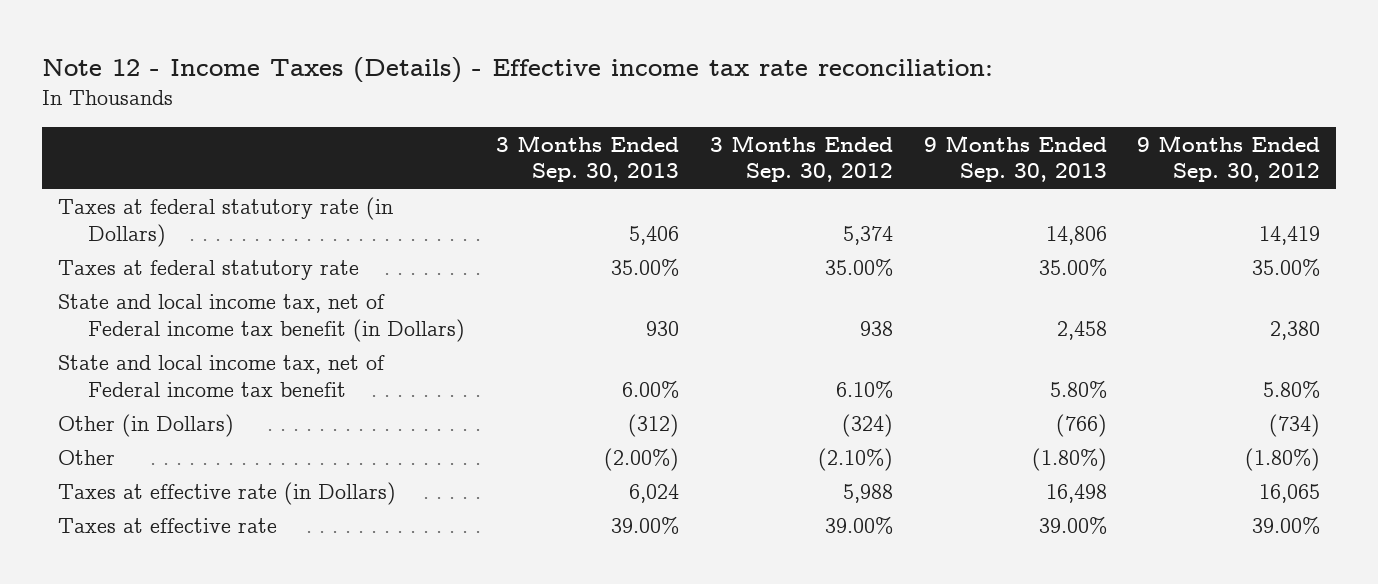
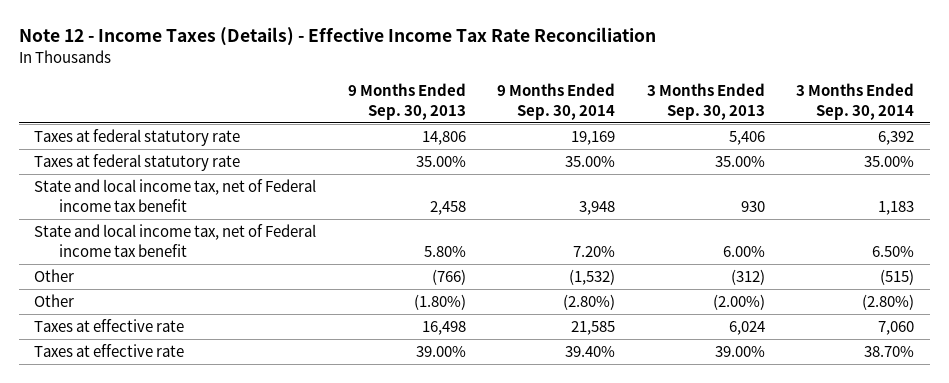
[42,56,994,83] Note 12 - Income Taxes (Details) - Effective income tax rate reconciliation: -> [18,27,656,47] Note 12 - Income Taxes (Details) - Effective Income Tax Rate Reconciliation
[709,134,893,183] 3 Months Ended Sep. 30, 2012 -> none
[1137,134,1321,183] 9 Months Ended Sep. 30, 2012 -> none
none -> [497,82,616,120] 9 Months Ended Sep. 30, 2014
none -> [796,82,915,120] 3 Months Ended Sep. 30, 2014
[57,196,393,247] Taxes at federal statutory rate (in Dollars) -> [34,129,241,147] Taxes at federal statutory rate
[57,293,466,342] State and local income tax, net of Federal income tax benefit (in Dollars) -> [34,179,317,212] State and local income tax, net of Federal income tax benefit
[57,413,234,437] Other (in Dollars) -> [34,269,75,283] Other
[57,481,396,505] Taxes at effective rate (in Dollars) -> [34,319,185,333] Taxes at effective rate

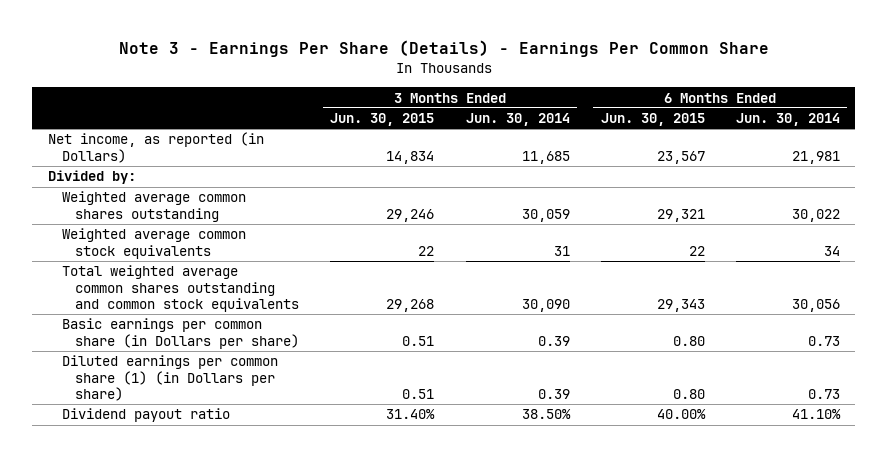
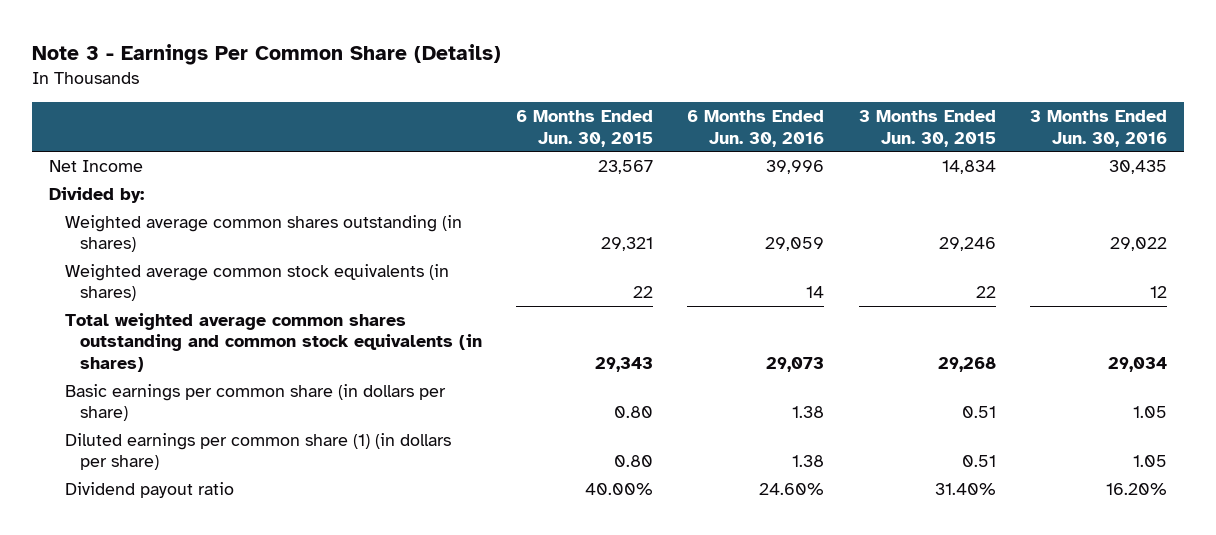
[118,40,769,58] Note 3 - Earnings Per Share (Details) - Earnings Per Common Share -> [31,43,501,65] Note 3 - Earnings Per Common Share (Details)
[465,113,570,127] Jun. 30, 2014 -> none
[735,113,840,127] Jun. 30, 2014 -> none
none -> [687,110,825,147] 6 Months Ended Jun. 30, 2016
none -> [1029,110,1167,147] 3 Months Ended Jun. 30, 2016
[47,132,264,163] Net income, as reported (in Dollars) -> [49,159,144,172] Net Income
[61,191,246,222] Weighted average common shares outstanding -> [64,214,462,253] Weighted average common shares outstanding (in shares)
[61,228,246,259] Weighted average common stock equivalents -> [64,263,449,302] Weighted average common stock equivalents (in shares)
[61,265,300,312] Total weighted average common shares outstanding and common stock equivalents -> [64,312,483,373] Total weighted average common shares outstanding and common stock equivalents (in shares)
[61,318,300,349] Basic earnings per common share (in Dollars per share) -> [64,383,446,422] Basic earnings per common share (in dollars per share)
[61,355,278,401] Diluted earnings per common share (1) (in Dollars per share) -> [64,432,451,471] Diluted earnings per common share (1) (in dollars per share)

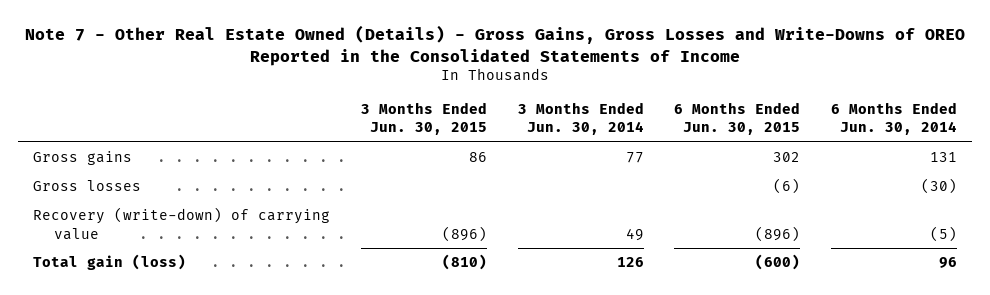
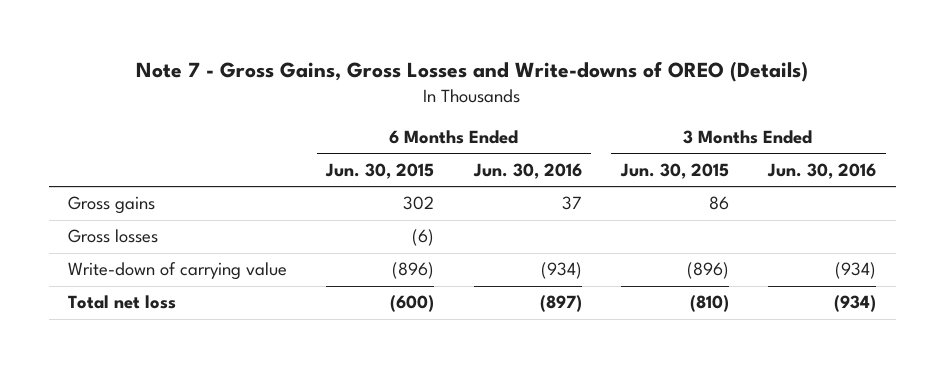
[25,24,966,66] Note 7 - Other Real Estate Owned (Details) - Gross Gains, Gross Losses and Write-Downs of OREO Reported in the Consolidated Statements of Income -> [136,61,809,83] Note 7 - Gross Gains, Gross Losses and Write-downs of OREO (Details)
[517,101,644,136] 3 Months Ended Jun. 30, 2014 -> none
[830,101,957,136] 6 Months Ended Jun. 30, 2014 -> none
none -> [472,162,582,179] Jun. 30, 2016
none -> [767,162,877,179] Jun. 30, 2016
[33,207,331,240] Recovery (write-down) of carrying value -> [68,262,288,281] Write-down of carrying value
[33,254,187,271] Total gain (loss) -> [68,295,177,310] Total net loss

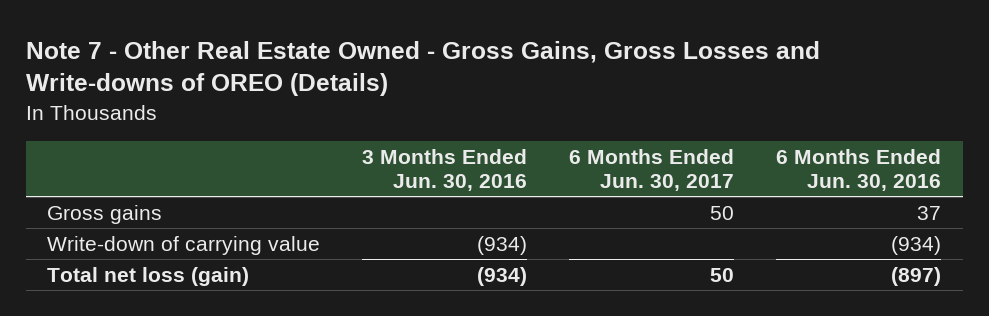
[136,61,809,83] Note 7 - Gross Gains, Gross Losses and Write-downs of OREO (Details) -> [25,40,820,97] Note 7 - Other Real Estate Owned - Gross Gains, Gross Losses and Write-downs of OREO (Details)
[325,162,435,179] Jun. 30, 2015 -> none
[619,162,729,179] Jun. 30, 2015 -> none
none -> [569,148,735,192] 6 Months Ended Jun. 30, 2017
[68,229,159,244] Gross losses -> none
[68,295,177,310] Total net loss -> [47,266,250,286] Total net loss (gain)

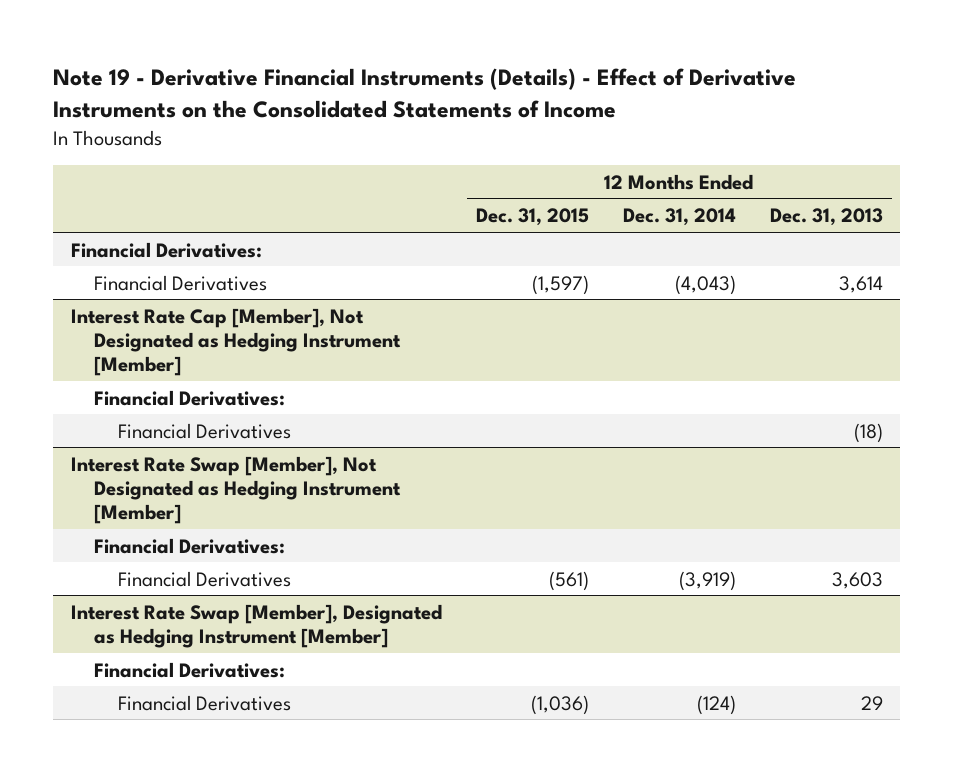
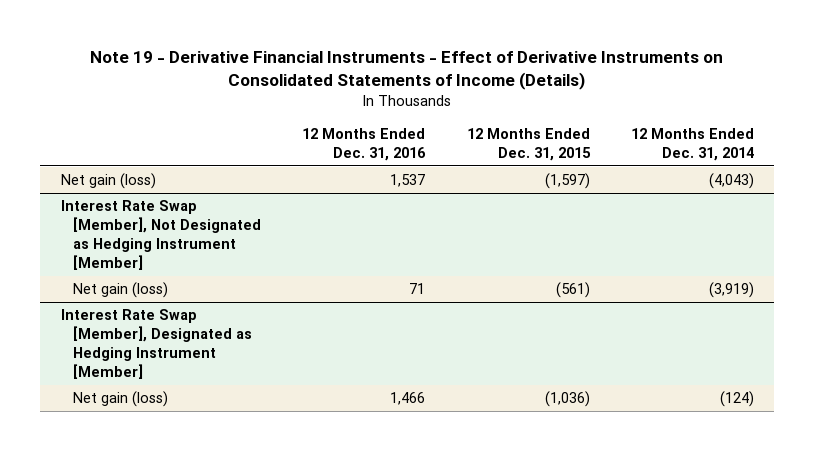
[53,68,797,119] Note 19 - Derivative Financial Instruments (Details) - Effect of Derivative Instruments on the Consolidated Statements of Income -> [90,51,724,90] Note 19 - Derivative Financial Instruments - Effect of Derivative Instruments on Consolidated Statements of Income (Details)
[770,208,884,227] Dec. 31, 2013 -> none
none -> [302,127,427,161] 12 Months Ended Dec. 31, 2016
[70,241,262,258] Financial Derivatives: -> none
[70,307,402,377] Interest Rate Cap [Member], Not Designated as Hedging Instrument [Member] -> none
[94,389,286,406] Financial Derivatives: -> none
[117,422,291,439] Financial Derivatives -> none
[94,274,268,291] Financial Derivatives -> [60,173,156,190] Net gain (loss)
[94,537,286,554] Financial Derivatives: -> none
[117,570,291,587] Financial Derivatives -> [73,282,169,299] Net gain (loss)
[94,661,286,678] Financial Derivatives: -> none
[117,694,291,711] Financial Derivatives -> [73,391,169,408] Net gain (loss)

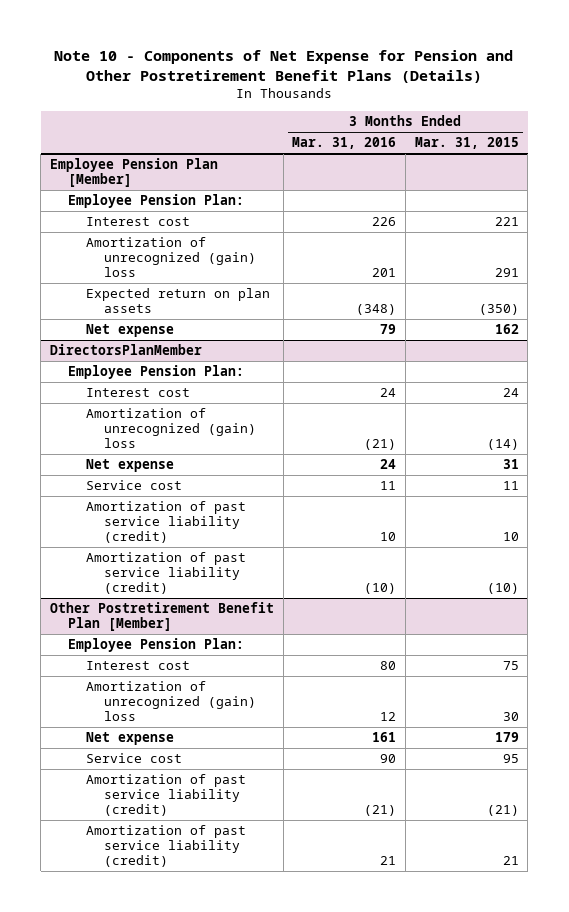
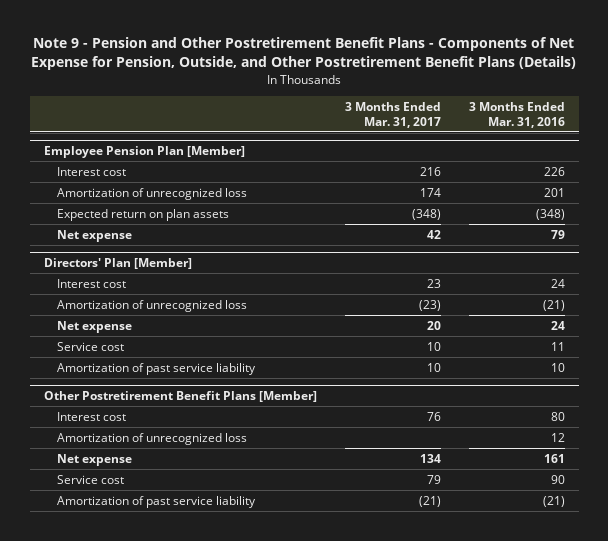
[54,49,514,83] Note 10 - Components of Net Expense for Pension and Other Postretirement Benefit Plans (Details) -> [31,37,577,71] Note 9 - Pension and Other Postretirement Benefit Plans - Components of Net Expense for Pension, Outside, and Other Postretirement Benefit Plans (Details)
[414,137,519,150] Mar. 31, 2015 -> none
none -> [344,101,441,128] 3 Months Ended Mar. 31, 2017
[67,194,244,209] Employee Pension Plan: -> none
[85,237,256,277] Amortization of unrecognized (gain) loss -> [57,187,248,200] Amortization of unrecognized loss
[50,344,203,356] DirectorsPlanMember -> none
[67,365,244,380] Employee Pension Plan: -> none
none -> [43,258,192,270] Directors' Plan [Member]
[85,408,256,448] Amortization of unrecognized (gain) loss -> [57,299,248,312] Amortization of unrecognized loss
[85,552,246,594] Amortization of past service liability (credit) -> none
[67,638,244,653] Employee Pension Plan: -> none
[85,501,246,543] Amortization of past service liability (credit) -> [57,362,257,375] Amortization of past service liability
[50,602,275,632] Other Postretirement Benefit Plan [Member] -> [43,391,317,403] Other Postretirement Benefit Plans [Member]
[85,681,256,721] Amortization of unrecognized (gain) loss -> [57,432,248,445] Amortization of unrecognized loss
[85,825,246,867] Amortization of past service liability (credit) -> none
[85,774,246,816] Amortization of past service liability (credit) -> [57,495,257,508] Amortization of past service liability

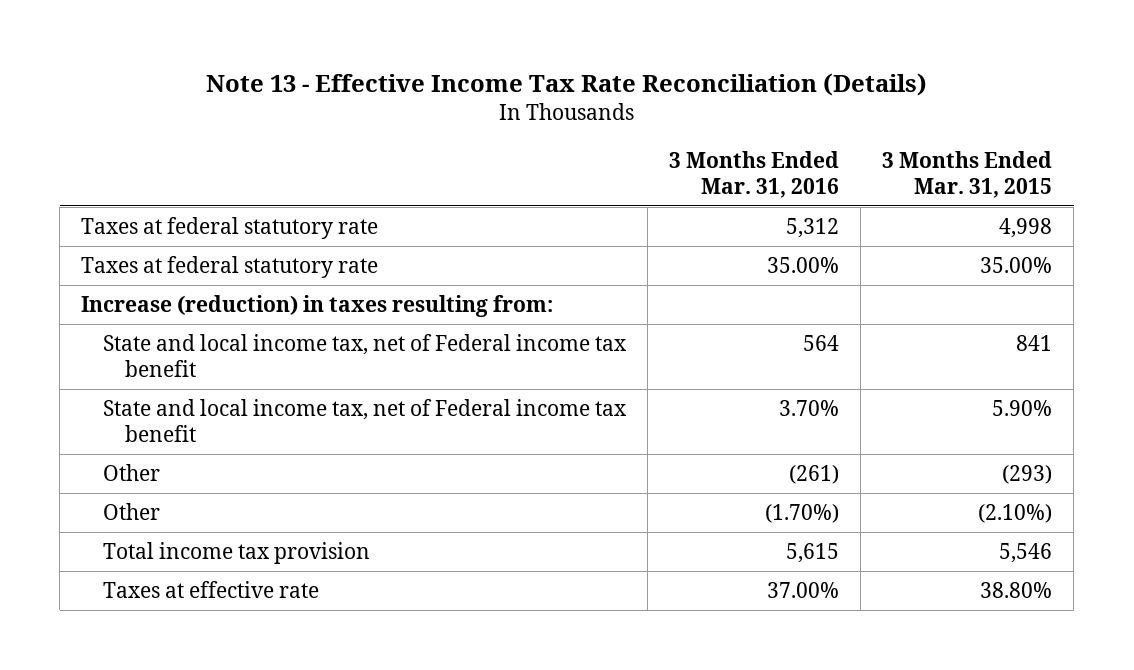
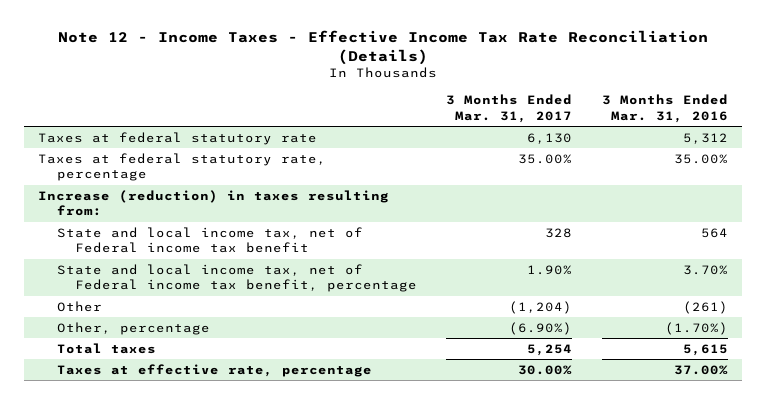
[205,73,927,97] Note 13 - Effective Income Tax Rate Reconciliation (Details) -> [57,30,708,66] Note 12 - Income Taxes - Effective Income Tax Rate Reconciliation (Details)
[882,150,1053,198] 3 Months Ended Mar. 31, 2015 -> none
none -> [446,94,573,123] 3 Months Ended Mar. 31, 2017
[81,255,379,278] Taxes at federal statutory rate -> [38,152,327,182] Taxes at federal statutory rate, percentage
[103,398,628,443] State and local income tax, net of Federal income tax benefit -> [56,263,418,293] State and local income tax, net of Federal income tax benefit, percentage
[103,502,161,520] Other -> [56,321,210,335] Other, percentage
[103,541,371,564] Total income tax provision -> [56,342,156,354] Total taxes
[103,580,320,598] Taxes at effective rate -> [56,363,372,377] Taxes at effective rate, percentage

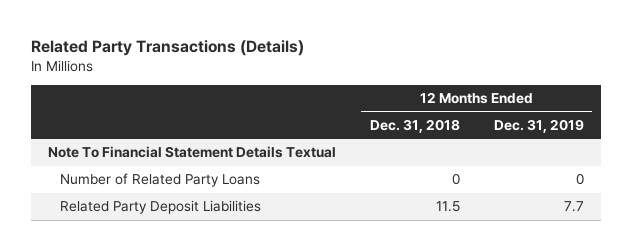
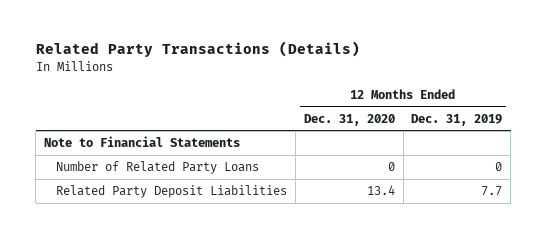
[369,118,460,133] Dec. 31, 2018 -> none
none -> [303,113,395,126] Dec. 31, 2020
[47,146,336,159] Note To Financial Statement Details Textual -> [43,136,240,148] Note to Financial Statements

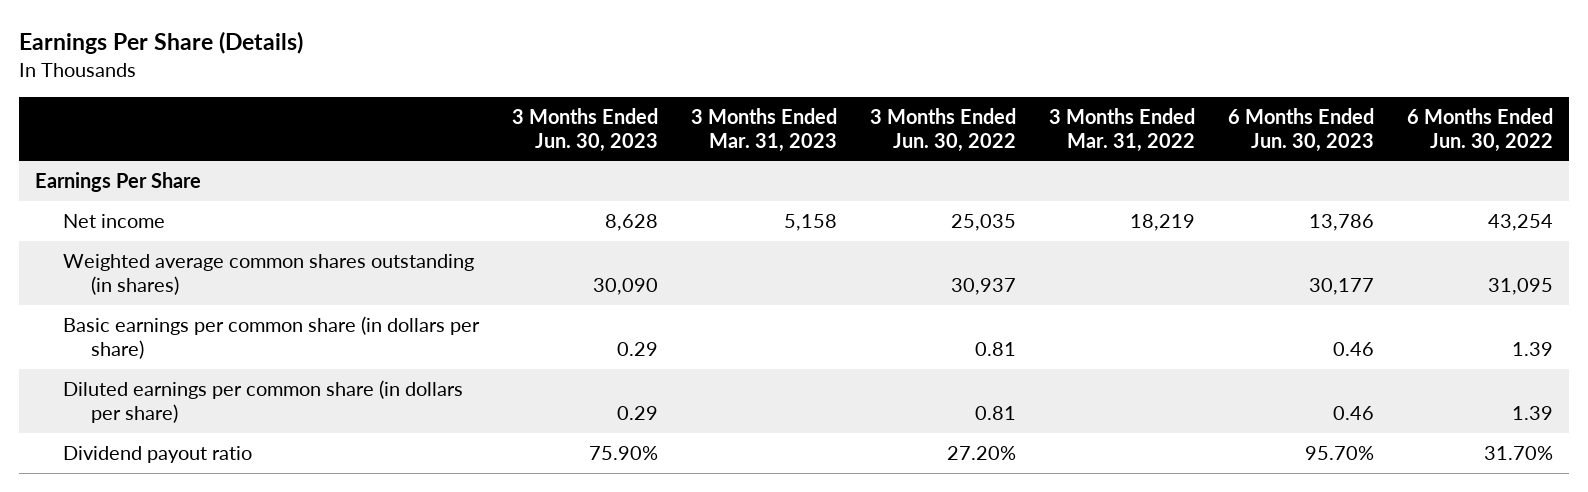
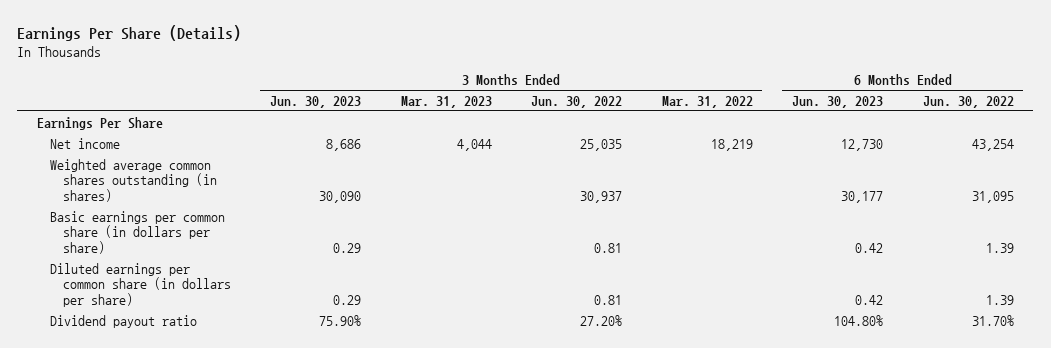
[604,214,658,232] 8,628 -> [326,138,362,151] 8,686
[783,214,837,232] 5,158 -> [456,138,492,151] 4,044
[1308,214,1374,232] 13,786 -> [841,138,884,151] 12,730
[1332,341,1374,356] 0.46 -> [855,242,884,253] 0.42
[1332,405,1374,420] 0.46 -> [855,294,884,305] 0.42
[1304,446,1374,461] 95.70% -> [834,314,884,326] 104.80%

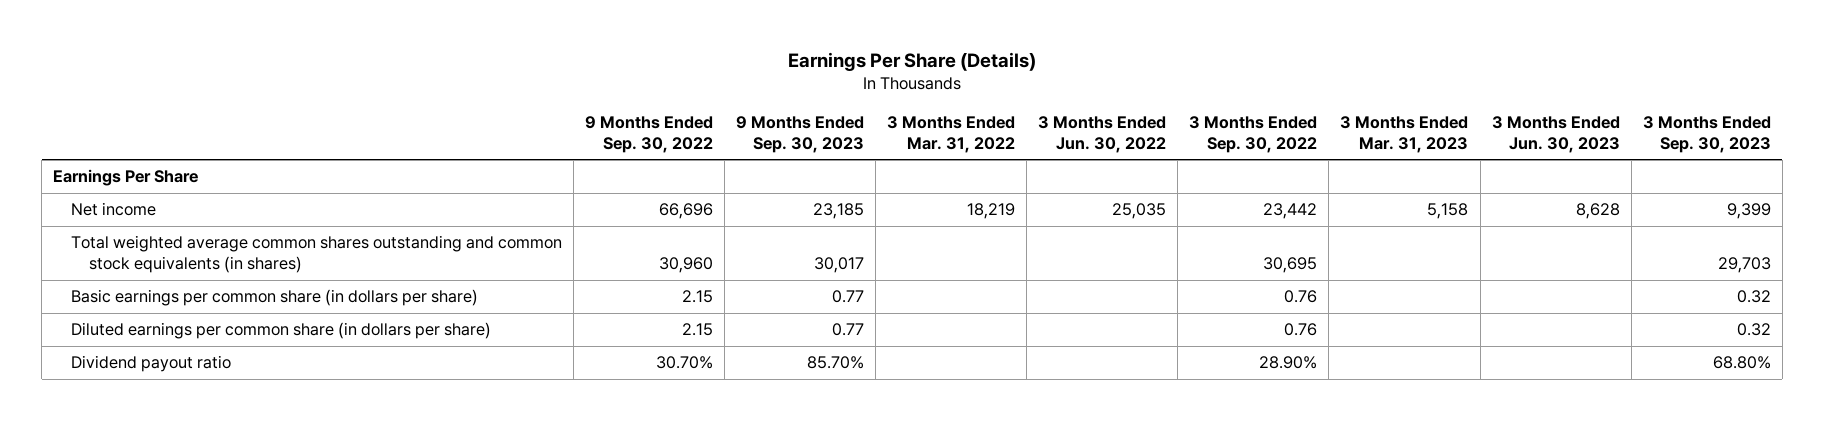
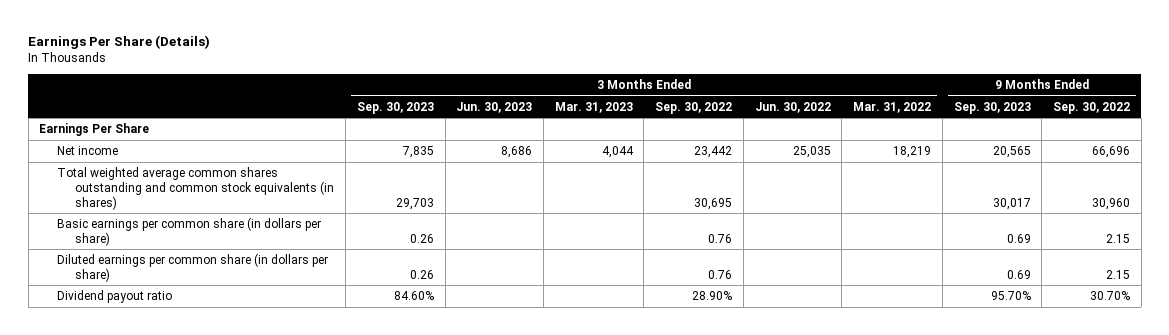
[813,203,865,220] 23,185 -> [992,145,1031,158] 20,565
[1427,203,1469,220] 5,158 -> [601,145,634,158] 4,044
[1575,203,1620,220] 8,628 -> [501,145,533,158] 8,686
[1726,203,1771,220] 9,399 -> [402,145,434,158] 7,835
[832,290,865,304] 0.77 -> [1006,233,1031,243] 0.69
[1736,290,1771,304] 0.32 -> [409,233,434,243] 0.26
[832,323,865,337] 0.77 -> [1006,269,1031,279] 0.69
[1736,323,1771,337] 0.32 -> [409,269,434,279] 0.26
[807,356,865,370] 85.70% -> [990,290,1031,300] 95.70%
[1712,356,1771,370] 68.80% -> [393,290,434,300] 84.60%

